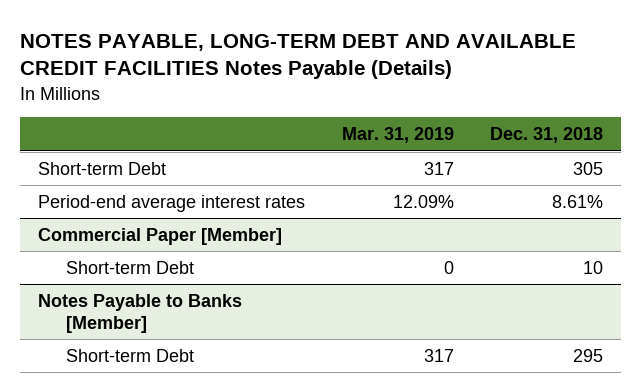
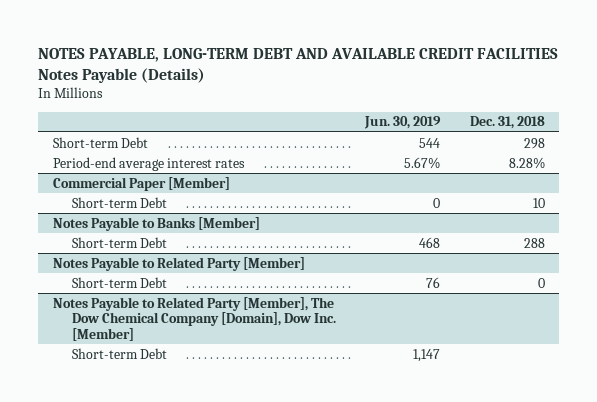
[341,127,454,144] Mar. 31, 2019 -> none
none -> [364,116,442,130] Jun. 30, 2019
[573,161,604,175] 305 -> [523,137,545,149] 298
[552,194,604,208] 8.61% -> [508,156,545,169] 8.28%
[573,348,604,362] 295 -> [523,237,545,248] 288
none -> [52,256,305,271] Notes Payable to Related Party [Member]
none -> [72,276,168,288] Short-term Debt
none -> [52,296,337,341] Notes Payable to Related Party [Member], The Dow Chemical Company [Domain], Dow Inc. [Member]
none -> [72,347,168,359] Short-term Debt

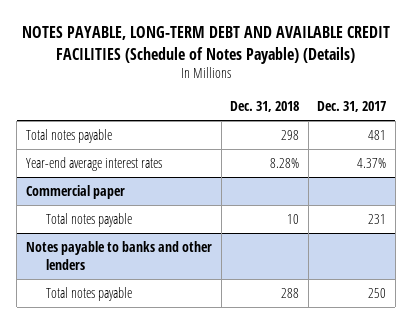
[38,48,559,84] NOTES PAYABLE, LONG-TERM DEBT AND AVAILABLE CREDIT FACILITIES Notes Payable (Details) -> [22,26,391,64] NOTES PAYABLE, LONG-TERM DEBT AND AVAILABLE CREDIT FACILITIES (Schedule of Notes Payable) (Details)
[364,116,442,130] Jun. 30, 2019 -> none
none -> [317,101,387,113] Dec. 31, 2017
[52,256,305,271] Notes Payable to Related Party [Member] -> none
[72,276,168,288] Short-term Debt -> none
[52,296,337,341] Notes Payable to Related Party [Member], The Dow Chemical Company [Domain], Dow Inc. [Member] -> none
[72,347,168,359] Short-term Debt -> none
[52,136,148,148] Short-term Debt -> [26,128,113,143] Total notes payable
[52,156,245,171] Period-end average interest rates -> [26,156,163,171] Year-end average interest rates
[52,176,230,191] Commercial Paper [Member] -> [26,184,126,199] Commercial paper
[72,196,168,208] Short-term Debt -> [46,212,133,227] Total notes payable
[52,216,260,231] Notes Payable to Banks [Member] -> [26,240,213,270] Notes payable to banks and other lenders
[72,236,168,248] Short-term Debt -> [46,286,133,301] Total notes payable

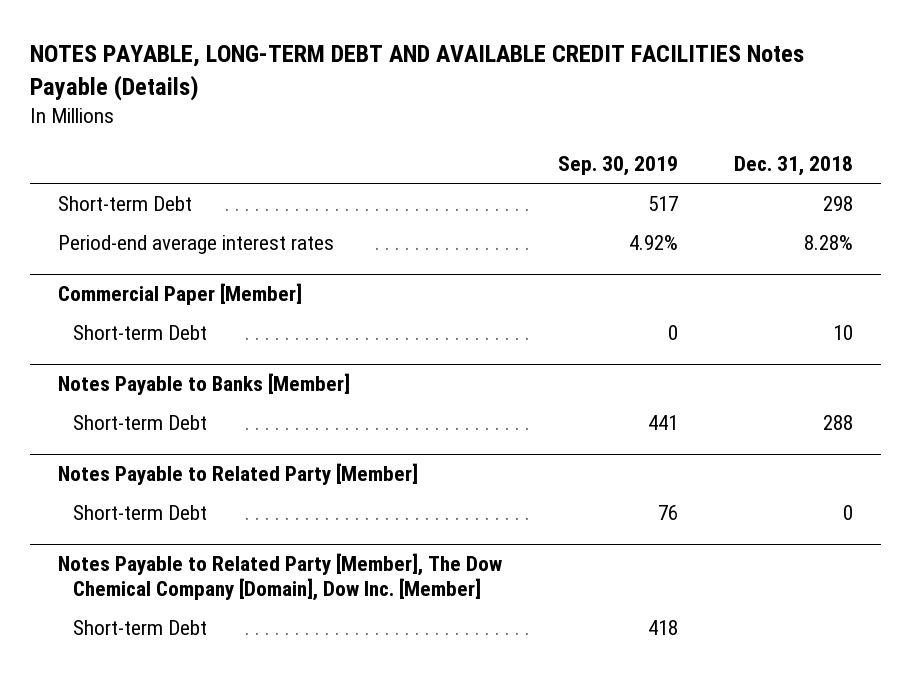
[22,26,391,64] NOTES PAYABLE, LONG-TERM DEBT AND AVAILABLE CREDIT FACILITIES (Schedule of Notes Payable) (Details) -> [29,45,804,101] NOTES PAYABLE, LONG-TERM DEBT AND AVAILABLE CREDIT FACILITIES Notes Payable (Details)
[317,101,387,113] Dec. 31, 2017 -> none
none -> [557,156,678,177] Sep. 30, 2019
[26,128,113,143] Total notes payable -> [57,195,192,211] Short-term Debt
[26,156,163,171] Year-end average interest rates -> [57,234,334,254] Period-end average interest rates
[26,184,126,199] Commercial paper -> [57,283,302,306] Commercial Paper [Member]
[46,212,133,227] Total notes payable -> [73,324,208,340] Short-term Debt
[26,240,213,270] Notes payable to banks and other lenders -> [57,373,350,396] Notes Payable to Banks [Member]
[46,286,133,301] Total notes payable -> [73,414,208,430] Short-term Debt
none -> [57,463,418,486] Notes Payable to Related Party [Member]
none -> [73,504,208,520] Short-term Debt
none -> [57,553,502,601] Notes Payable to Related Party [Member], The Dow Chemical Company [Domain], Dow Inc. [Member]
none -> [73,619,208,635] Short-term Debt

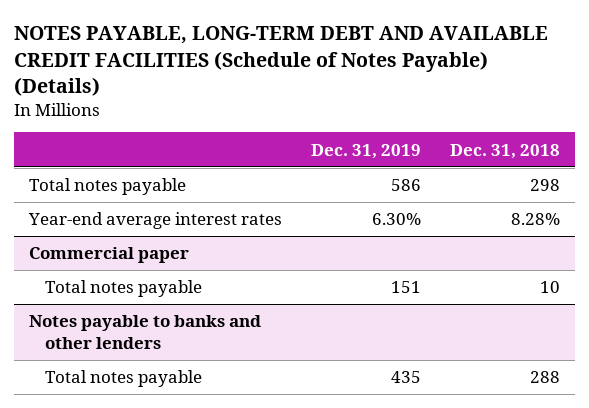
[29,45,804,101] NOTES PAYABLE, LONG-TERM DEBT AND AVAILABLE CREDIT FACILITIES Notes Payable (Details) -> [14,26,549,96] NOTES PAYABLE, LONG-TERM DEBT AND AVAILABLE CREDIT FACILITIES (Schedule of Notes Payable) (Details)
[557,156,678,177] Sep. 30, 2019 -> none
none -> [311,143,422,159] Dec. 31, 2019
[57,463,418,486] Notes Payable to Related Party [Member] -> none
[73,504,208,520] Short-term Debt -> none
[57,553,502,601] Notes Payable to Related Party [Member], The Dow Chemical Company [Domain], Dow Inc. [Member] -> none
[73,619,208,635] Short-term Debt -> none
[57,195,192,211] Short-term Debt -> [28,178,186,196] Total notes payable
[57,234,334,254] Period-end average interest rates -> [27,212,282,230] Year-end average interest rates
[57,283,302,306] Commercial Paper [Member] -> [28,247,189,264] Commercial paper
[73,324,208,340] Short-term Debt -> [44,280,202,298] Total notes payable
[57,373,350,396] Notes Payable to Banks [Member] -> [28,315,261,349] Notes payable to banks and other lenders
[73,414,208,430] Short-term Debt -> [44,370,202,388] Total notes payable

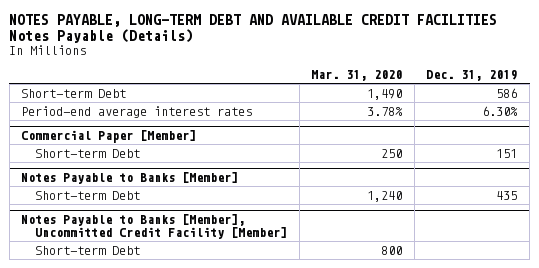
[14,26,549,96] NOTES PAYABLE, LONG-TERM DEBT AND AVAILABLE CREDIT FACILITIES (Schedule of Notes Payable) (Details) -> [9,14,498,44] NOTES PAYABLE, LONG-TERM DEBT AND AVAILABLE CREDIT FACILITIES Notes Payable (Details)
[450,143,561,159] Dec. 31, 2018 -> none
none -> [311,69,403,81] Mar. 31, 2020
[28,178,186,196] Total notes payable -> [21,88,127,98] Short-term Debt
[27,212,282,230] Year-end average interest rates -> [21,105,253,118] Period-end average interest rates
[28,247,189,264] Commercial paper -> [21,130,197,144] Commercial Paper [Member]
[44,280,202,298] Total notes payable -> [35,148,141,158] Short-term Debt
[28,315,261,349] Notes payable to banks and other lenders -> [21,172,239,185] Notes Payable to Banks [Member]
[44,370,202,388] Total notes payable -> [35,190,141,200] Short-term Debt
none -> [21,214,288,239] Notes Payable to Banks [Member], Uncommitted Credit Facility [Member]
none -> [35,245,141,255] Short-term Debt

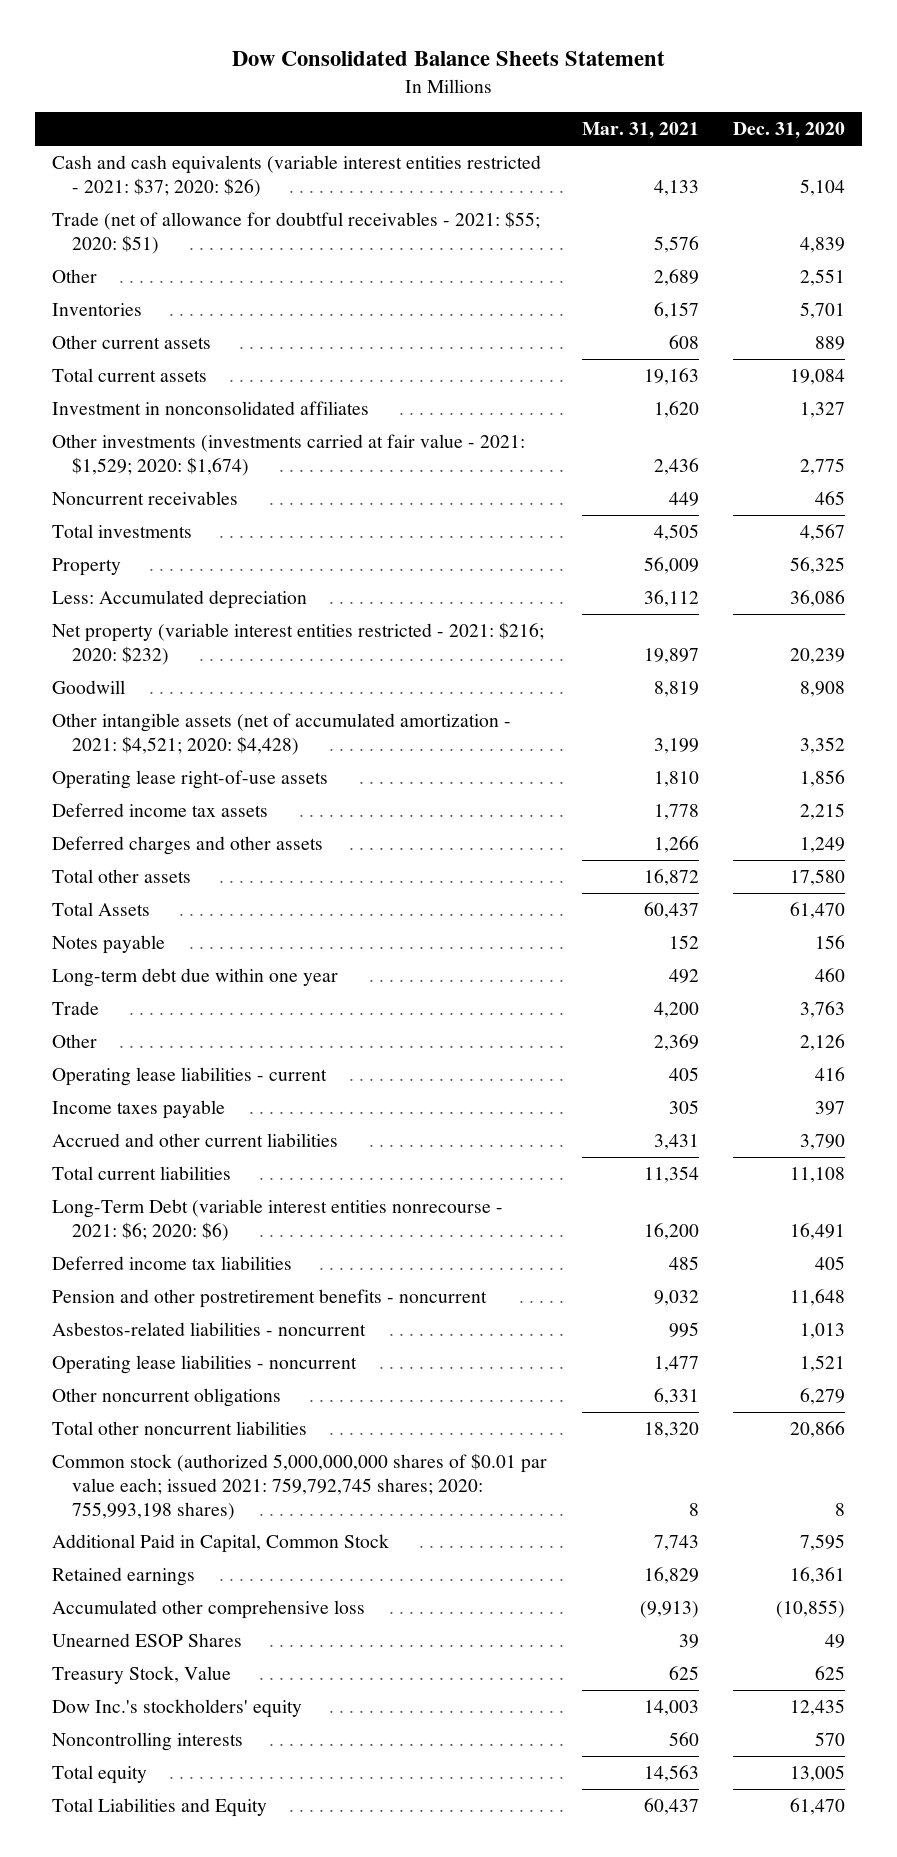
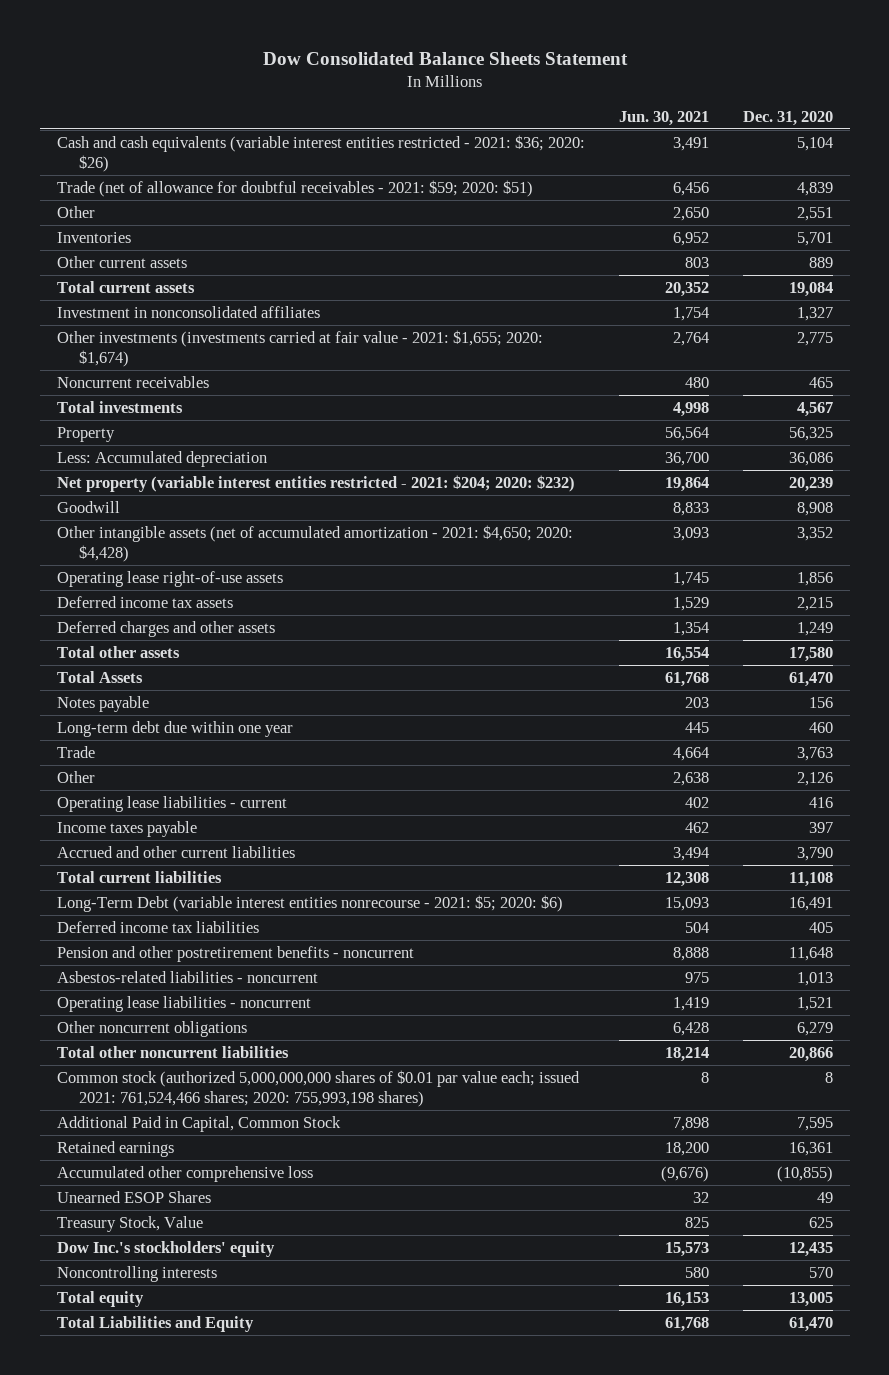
[581,122,699,140] Mar. 31, 2021 -> none
none -> [618,110,709,126] Jun. 30, 2021
[52,154,542,197] Cash and cash equivalents (variable interest entities restricted - 2021: $37; 2020: $26) -> [56,134,585,172] Cash and cash equivalents (variable interest entities restricted - 2021: $36; 2020: $26)
[52,210,541,254] Trade (net of allowance for doubtful receivables - 2021: $55; 2020: $51) -> [56,179,533,197] Trade (net of allowance for doubtful receivables - 2021: $59; 2020: $51)
[52,433,526,476] Other investments (investments carried at fair value - 2021: $1,529; 2020: $1,674) -> [56,329,543,367] Other investments (investments carried at fair value - 2021: $1,655; 2020: $1,674)
[52,621,545,665] Net property (variable interest entities restricted - 2021: $216; 2020: $232) -> [56,474,575,492] Net property (variable interest entities restricted - 2021: $204; 2020: $232)
[52,712,512,755] Other intangible assets (net of accumulated amortization - 2021: $4,521; 2020: $4,428) -> [56,524,573,562] Other intangible assets (net of accumulated amortization - 2021: $4,650; 2020: $4,428)
[52,1198,504,1241] Long-Term Debt (variable interest entities nonrecourse - 2021: $6; 2020: $6) -> [56,894,563,912] Long-Term Debt (variable interest entities nonrecourse - 2021: $5; 2020: $6)
[52,1452,548,1520] Common stock (authorized 5,000,000,000 shares of $0.01 par value each; issued 2021: 759,792,745 shares; 2020: 755,993,198 shares) -> [56,1069,580,1107] Common stock (authorized 5,000,000,000 shares of $0.01 par value each; issued 2021: 761,524,466 shares; 2020: 755,993,198 shares)

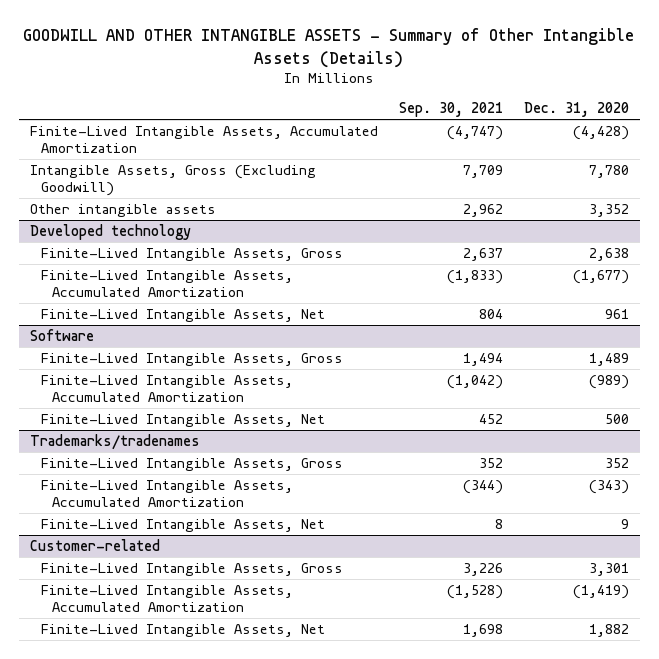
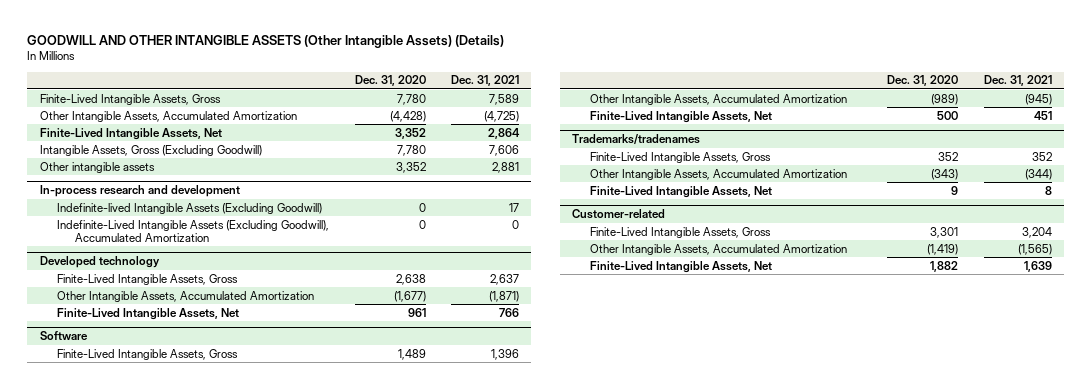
[23,28,635,68] GOODWILL AND OTHER INTANGIBLE ASSETS - Summary of Other Intangible Assets (Details) -> [27,34,505,48] GOODWILL AND OTHER INTANGIBLE ASSETS (Other Intangible Assets) (Details)
[398,102,503,118] Sep. 30, 2021 -> none
none -> [450,75,519,87] Dec. 31, 2021
none -> [39,93,221,105] Finite-Lived Intangible Assets, Gross
[29,125,378,153] Finite-Lived Intangible Assets, Accumulated Amortization -> [39,110,297,122] Other Intangible Assets, Accumulated Amortization
none -> [39,127,222,140] Finite-Lived Intangible Assets, Net
none -> [39,185,240,198] In-process research and development
none -> [57,202,323,214] Indefinite-lived Intangible Assets (Excluding Goodwill)
none -> [57,219,330,243] Indefinite-Lived Intangible Assets (Excluding Goodwill), Accumulated Amortization
[40,269,293,297] Finite-Lived Intangible Assets, Accumulated Amortization -> [57,290,315,302] Other Intangible Assets, Accumulated Amortization
[40,374,293,402] Finite-Lived Intangible Assets, Accumulated Amortization -> [590,93,848,105] Other Intangible Assets, Accumulated Amortization
[40,479,293,507] Finite-Lived Intangible Assets, Accumulated Amortization -> [590,168,848,180] Other Intangible Assets, Accumulated Amortization
[40,584,293,612] Finite-Lived Intangible Assets, Accumulated Amortization -> [590,243,848,255] Other Intangible Assets, Accumulated Amortization

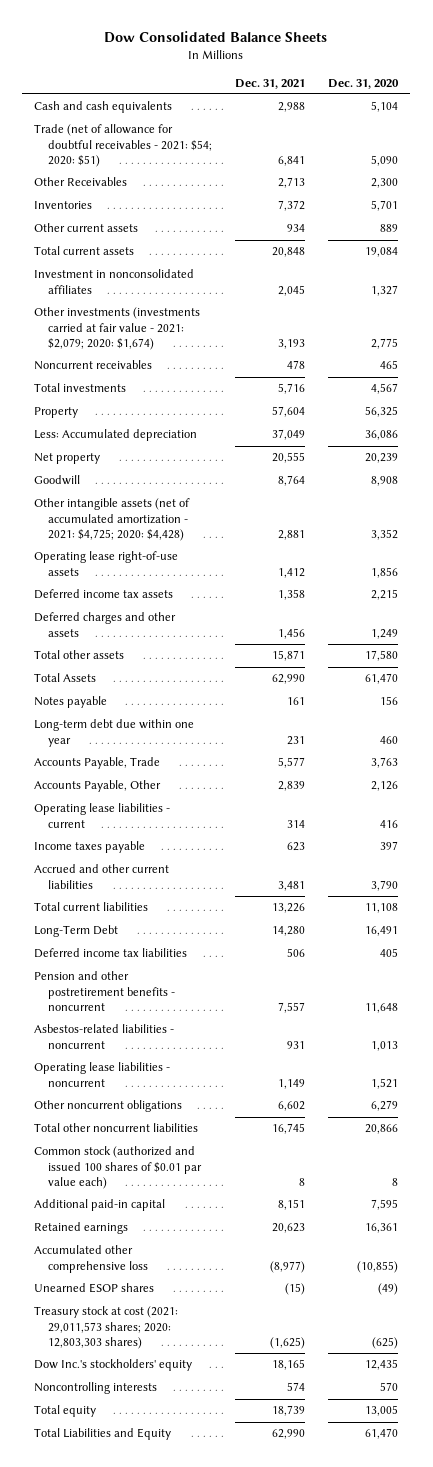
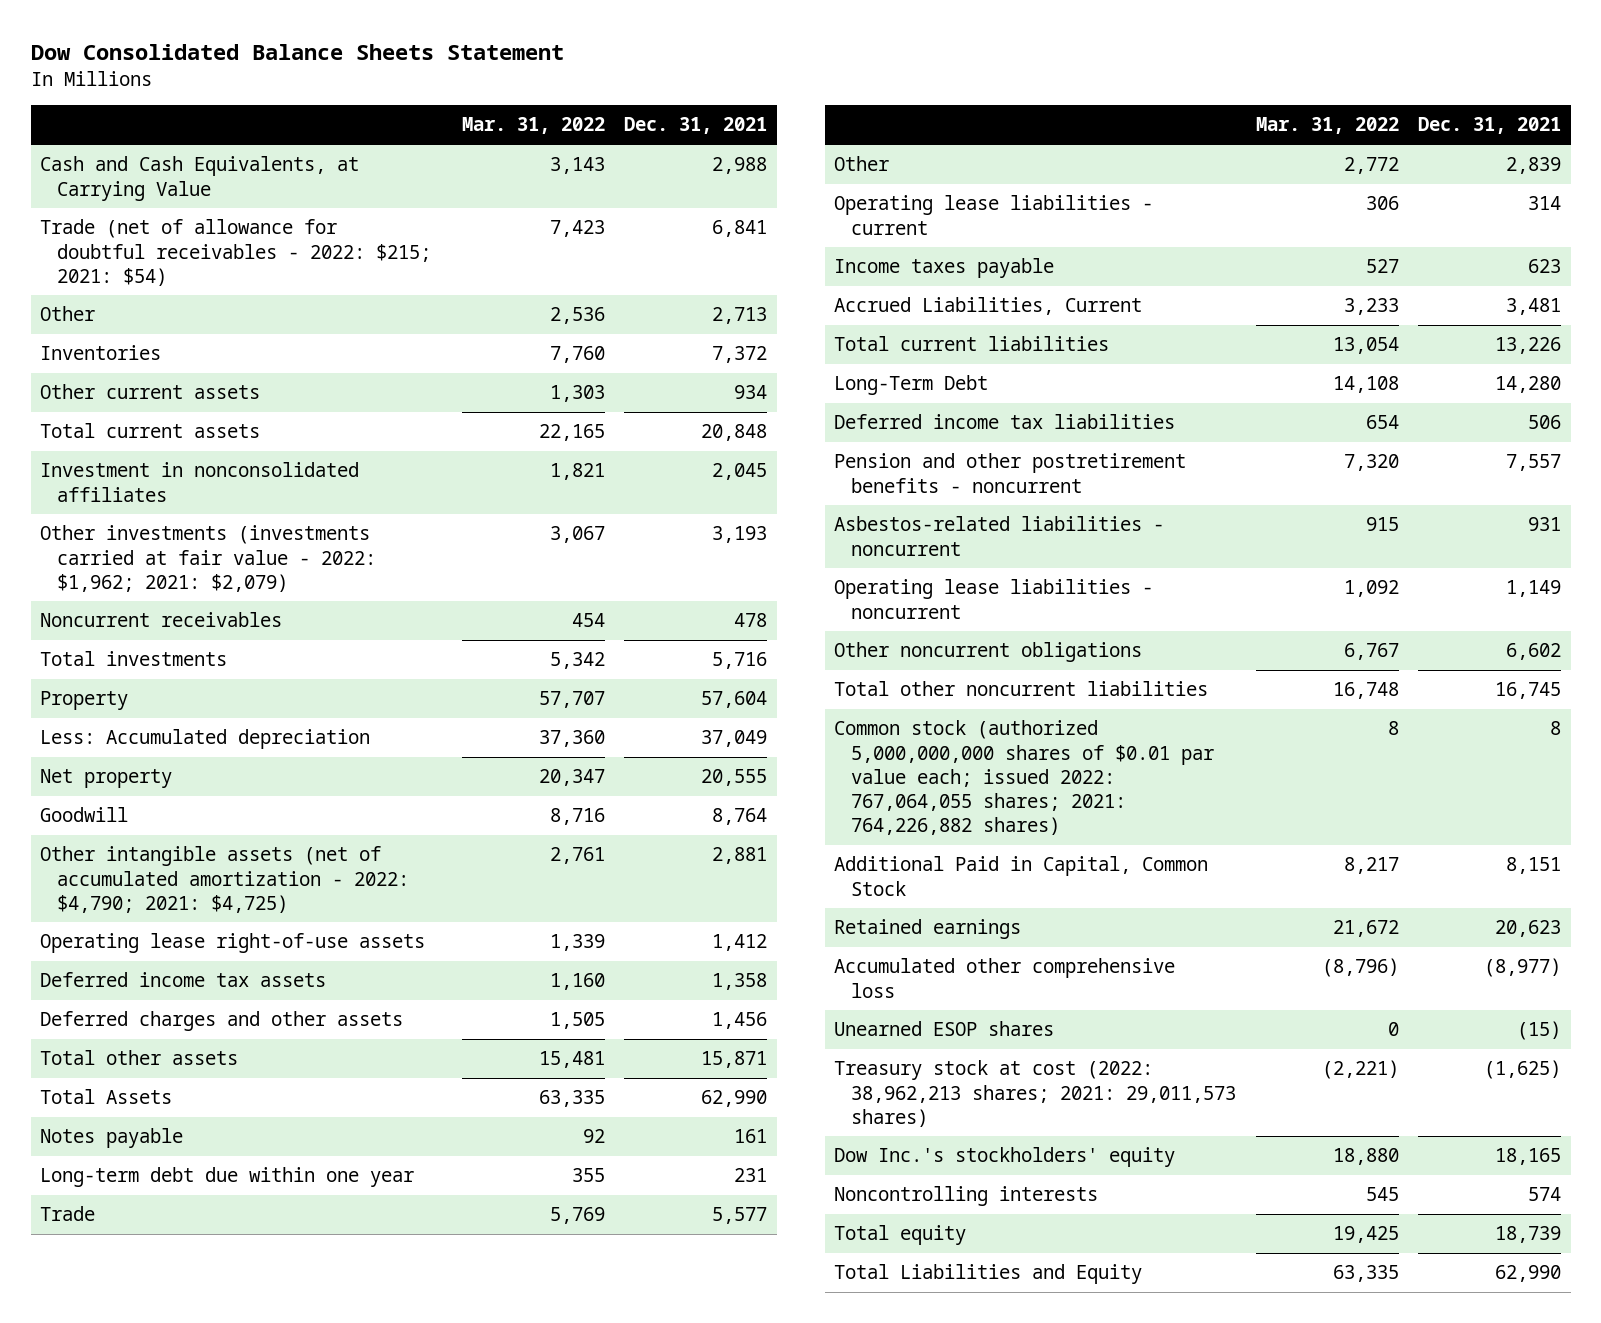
[104,30,328,43] Dow Consolidated Balance Sheets -> [30,44,564,61] Dow Consolidated Balance Sheets Statement
[328,78,400,89] Dec. 31, 2020 -> none
none -> [461,117,605,135] Mar. 31, 2022
[34,101,173,114] Cash and cash equivalents -> [40,156,360,201] Cash and Cash Equivalents, at Carrying Value
[34,124,213,168] Trade (net of allowance for doubtful receivables - 2021: $54; 2020: $51) -> [40,219,432,286] Trade (net of allowance for doubtful receivables - 2022: $215; 2021: $54)
[34,177,128,187] Other Receivables -> [40,306,96,322] Other
[34,307,201,351] Other investments (investments carried at fair value - 2021: $2,079; 2020: $1,674) -> [40,525,377,592] Other investments (investments carried at fair value - 2022: $1,962; 2021: $2,079)
[34,498,191,542] Other intangible assets (net of accumulated amortization - 2021: $4,725; 2020: $4,428) -> [40,846,410,913] Other intangible assets (net of accumulated amortization - 2022: $4,790; 2021: $4,725)
[34,757,161,770] Accounts Payable, Trade -> [40,1206,96,1222] Trade
[34,780,162,793] Accounts Payable, Other -> [834,156,890,172] Other
[34,864,170,889] Accrued and other current liabilities -> [834,297,1143,316] Accrued Liabilities, Current
[34,1146,203,1190] Common stock (authorized and issued 100 shares of $0.01 par value each) -> none
none -> [834,720,1215,836] Common stock (authorized 5,000,000,000 shares of $0.01 par value each; issued 2022: 767,064,055 shares; 2021: 764,226,882 shares)
[34,1199,166,1212] Additional paid-in capital -> [834,856,1209,896] Additional Paid in Capital, Common Stock
[34,1306,179,1350] Treasury stock at cost (2021: 29,011,573 shares; 2020: 12,803,303 shares) -> [834,1060,1237,1127] Treasury stock at cost (2022: 38,962,213 shares; 2021: 29,011,573 shares)

